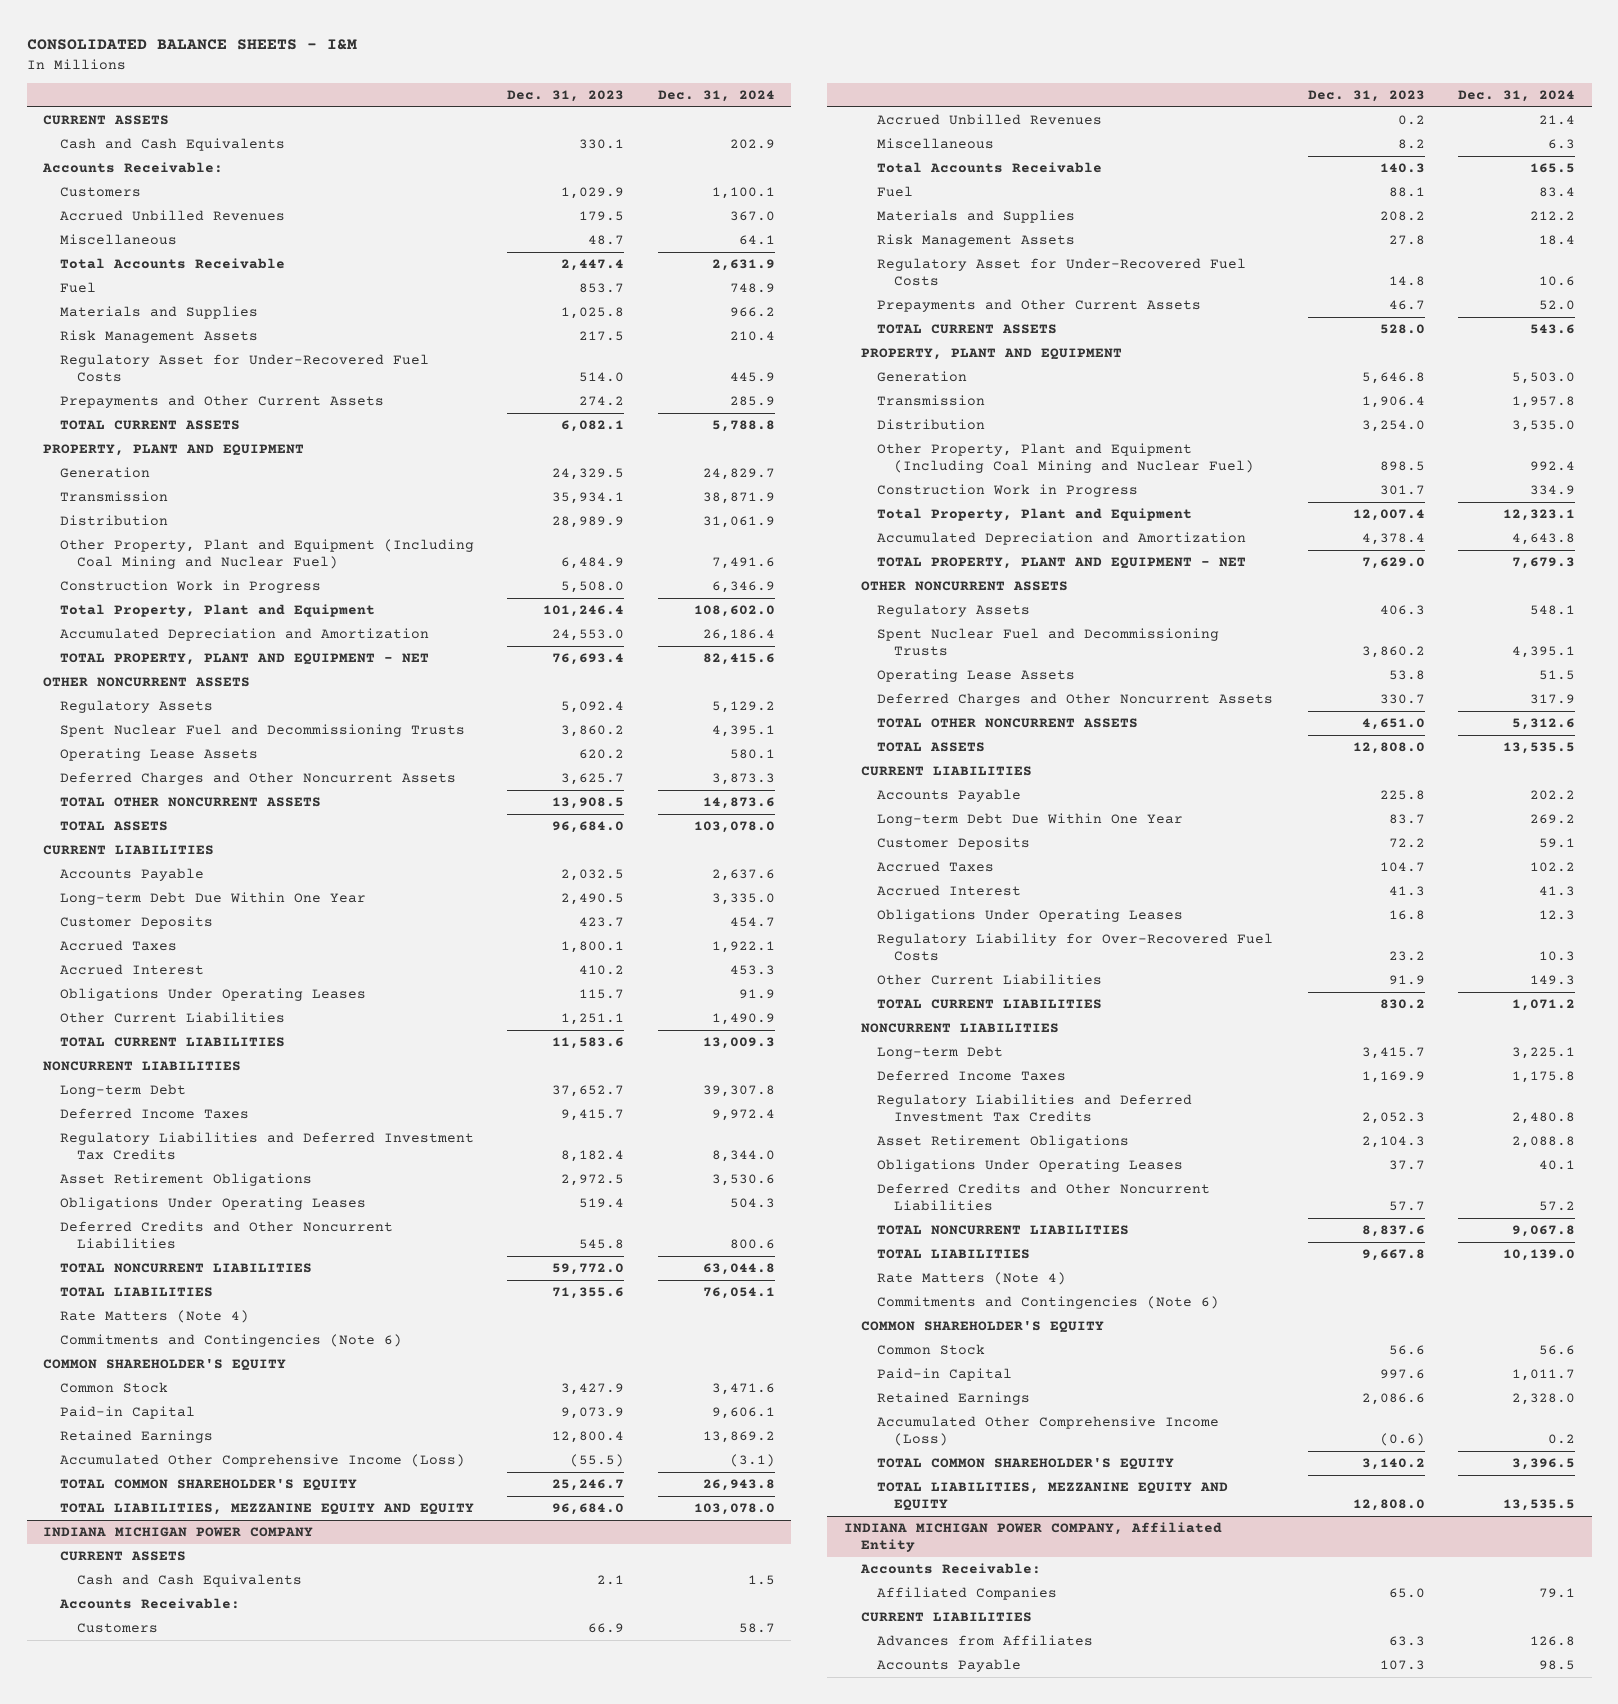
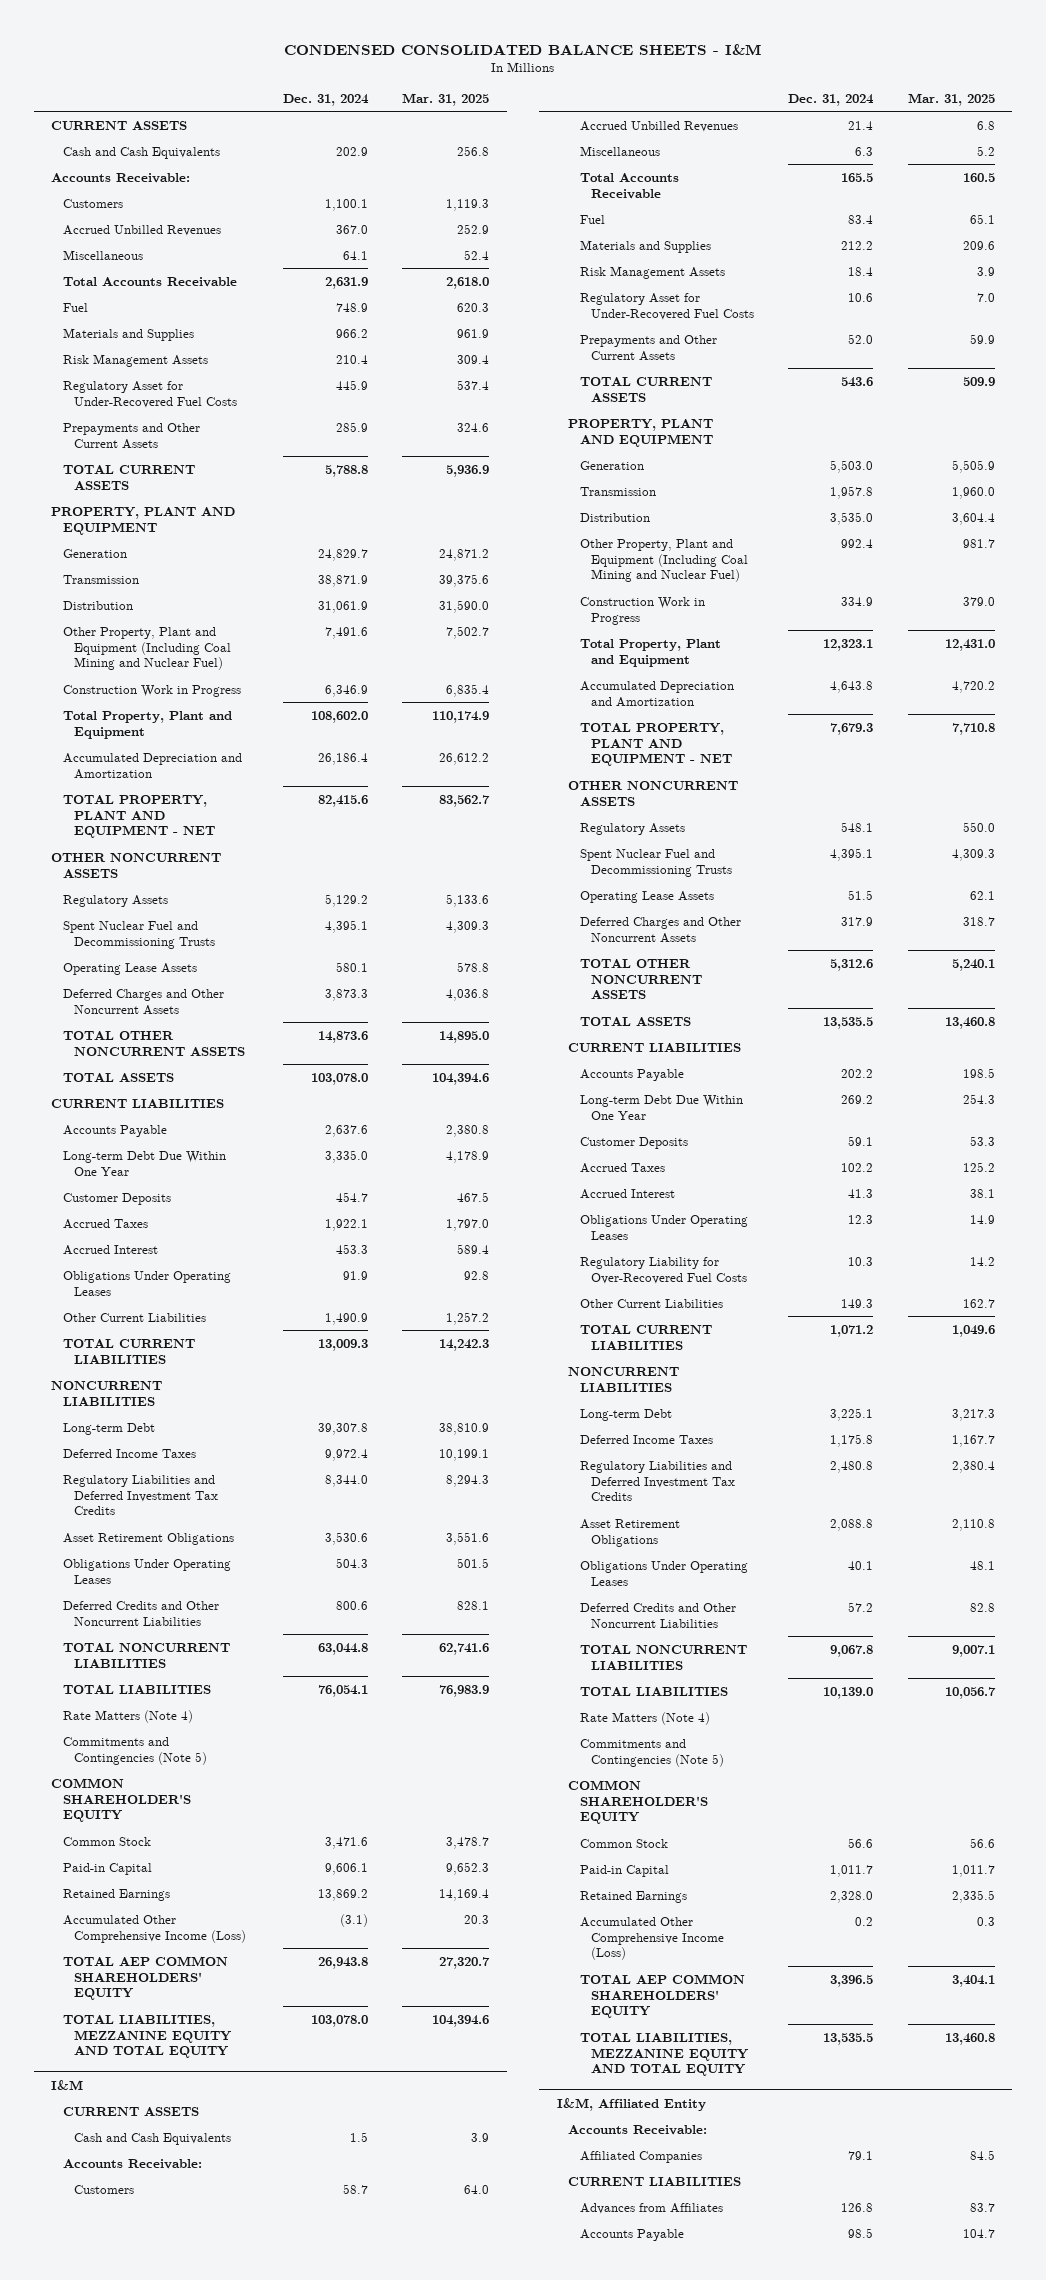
[26,39,357,51] CONSOLIDATED BALANCE SHEETS - I&M -> [284,43,762,55] CONDENSED CONSOLIDATED BALANCE SHEETS - I&M
[507,90,625,103] Dec. 31, 2023 -> none
none -> [402,92,490,106] Mar. 31, 2025
[60,1334,403,1348] Commitments and Contingencies (Note 6) -> [62,1736,208,1765] Commitments and Contingencies (Note 5)
[60,1479,358,1492] TOTAL COMMON SHAREHOLDER'S EQUITY -> [62,1955,228,2001] TOTAL AEP COMMON SHAREHOLDERS' EQUITY
[60,1503,475,1516] TOTAL LIABILITIES, MEZZANINE EQUITY AND EQUITY -> [62,2014,233,2059] TOTAL LIABILITIES, MEZZANINE EQUITY AND TOTAL EQUITY
[43,1527,314,1538] INDIANA MICHIGAN POWER COMPANY -> [51,2079,84,2090] I&M
[877,1296,1220,1310] Commitments and Contingencies (Note 6) -> [579,1738,725,1767] Commitments and Contingencies (Note 5)
[843,1522,1222,1553] INDIANA MICHIGAN POWER COMPANY, Affiliated Entity -> none
[877,1458,1175,1471] TOTAL COMMON SHAREHOLDER'S EQUITY -> [579,1973,745,2019] TOTAL AEP COMMON SHAREHOLDERS' EQUITY
[877,1482,1229,1512] TOTAL LIABILITIES, MEZZANINE EQUITY AND EQUITY -> [579,2032,750,2077] TOTAL LIABILITIES, MEZZANINE EQUITY AND TOTAL EQUITY
none -> [556,2097,706,2111] I&M, Affiliated Entity

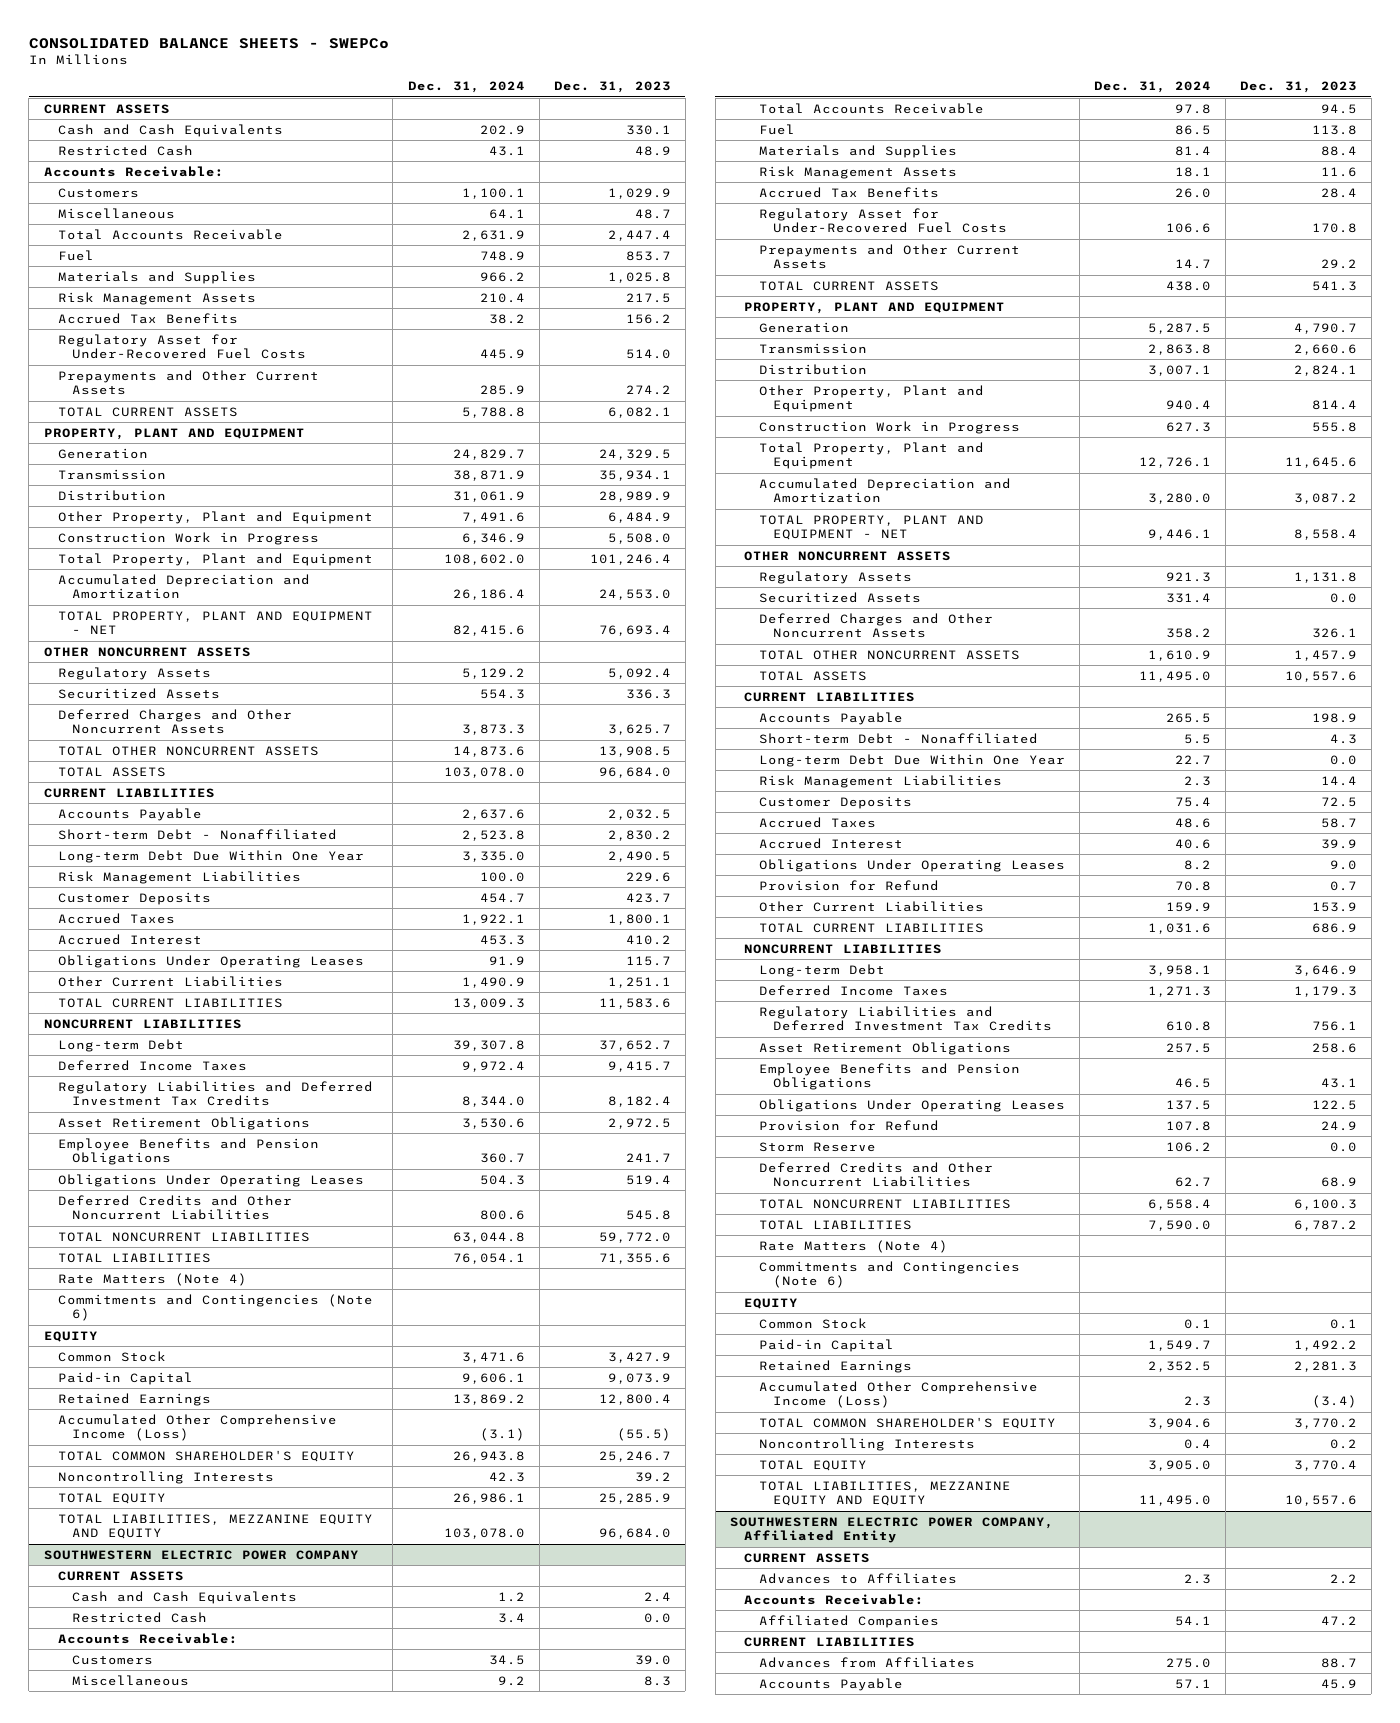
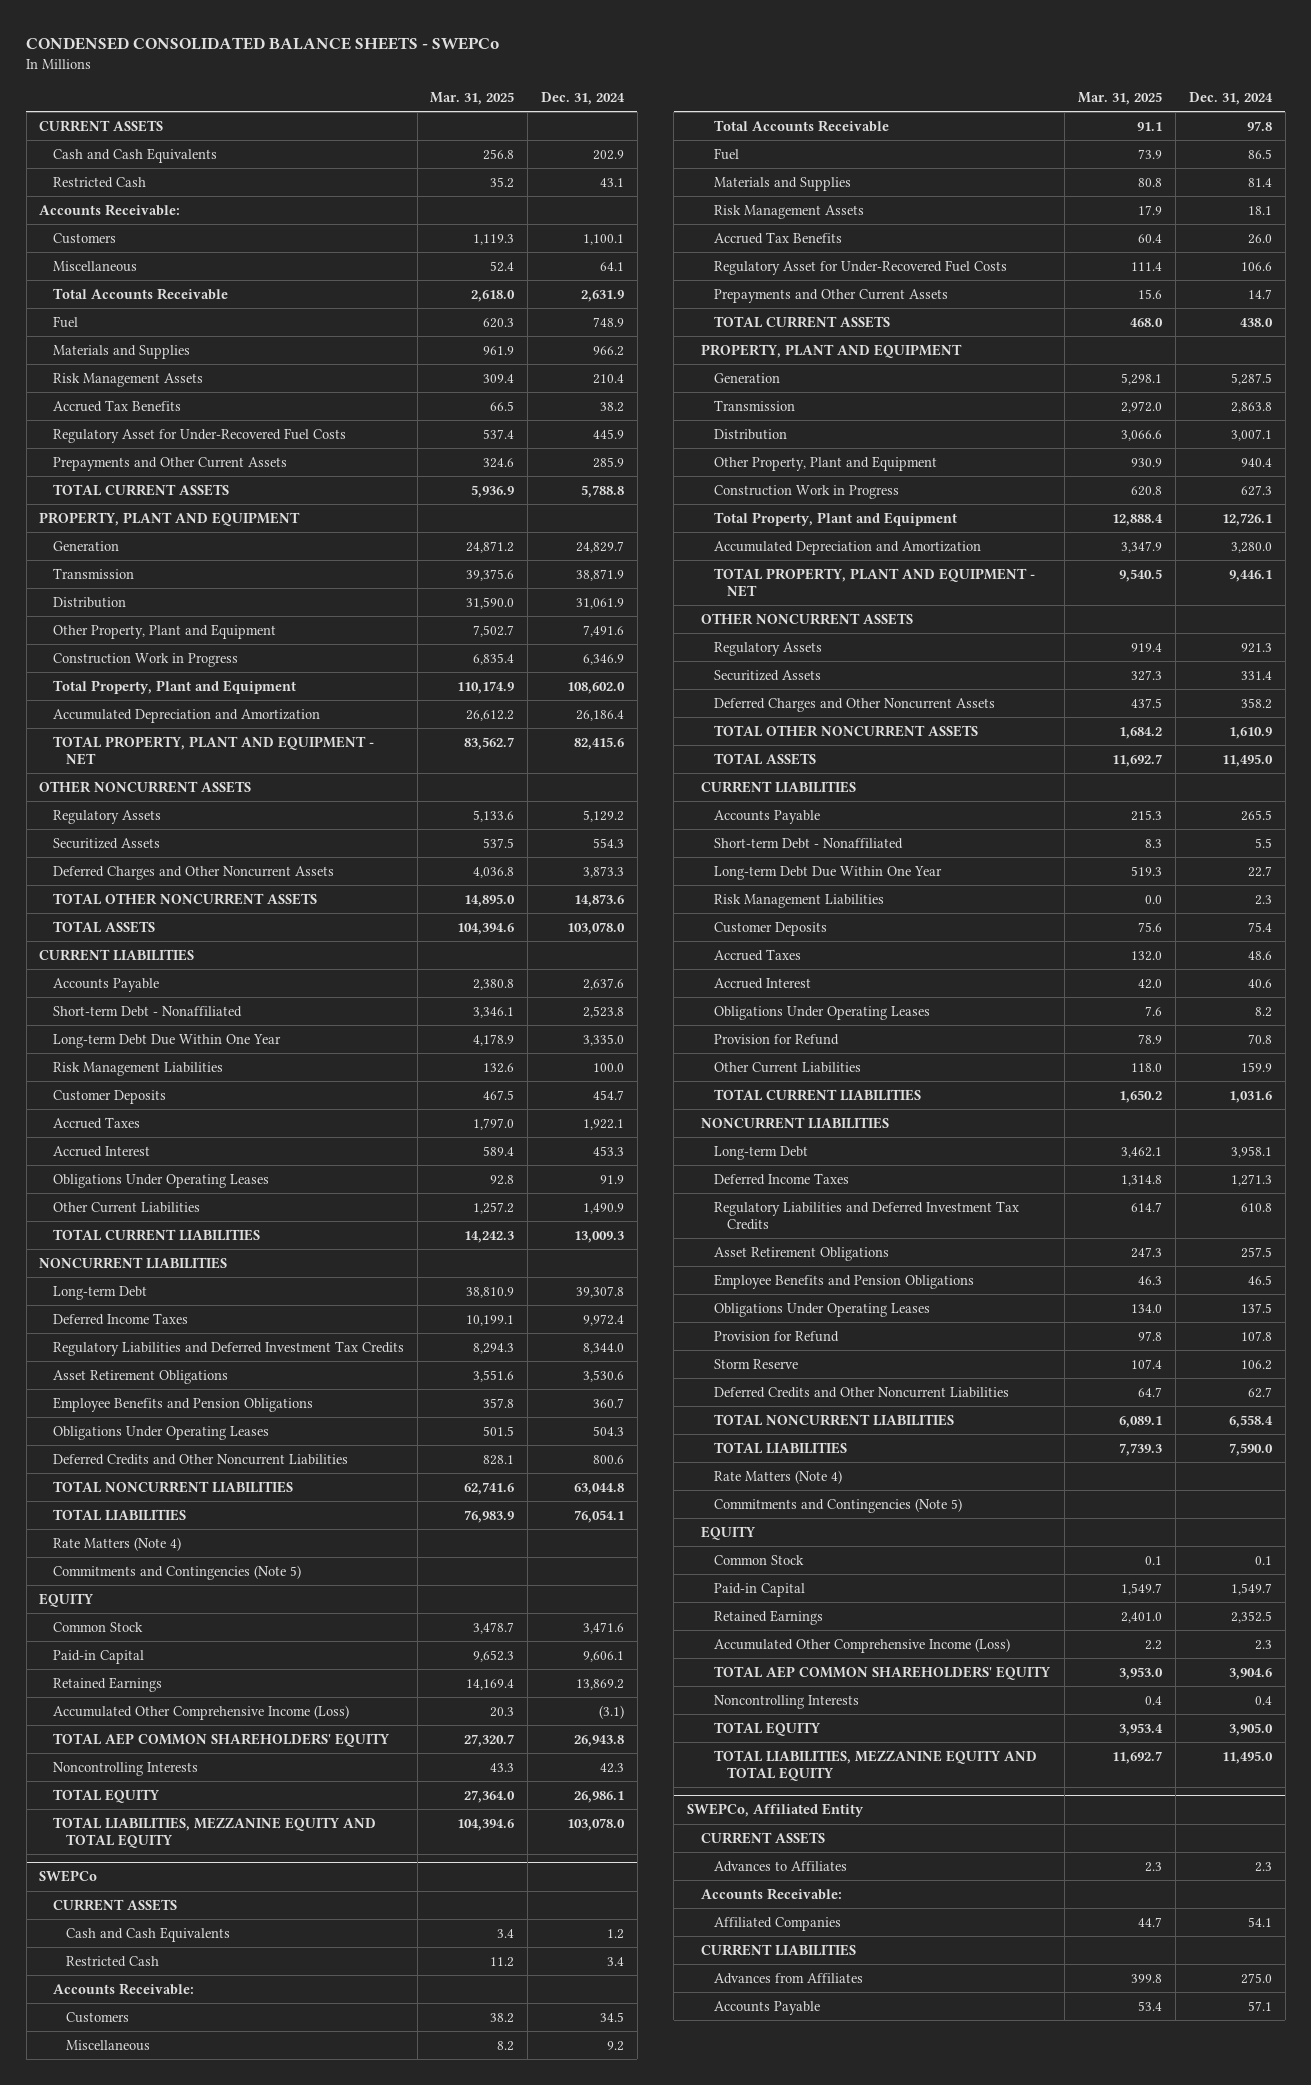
[28,37,389,49] CONSOLIDATED BALANCE SHEETS - SWEPCo -> [26,36,500,50] CONDENSED CONSOLIDATED BALANCE SHEETS - SWEPCo
[553,81,671,94] Dec. 31, 2023 -> none
none -> [430,92,515,106] Mar. 31, 2025
[57,1293,373,1322] Commitments and Contingencies (Note 6) -> [52,1564,301,1580] Commitments and Contingencies (Note 5)
[57,1449,355,1462] TOTAL COMMON SHAREHOLDER'S EQUITY -> [52,1732,390,1747] TOTAL AEP COMMON SHAREHOLDERS' EQUITY
[57,1513,373,1540] TOTAL LIABILITIES, MEZZANINE EQUITY AND EQUITY -> [52,1816,376,1848] TOTAL LIABILITIES, MEZZANINE EQUITY AND TOTAL EQUITY
[43,1549,359,1560] SOUTHWESTERN ELECTRIC POWER COMPANY -> [39,1870,98,1883] SWEPCo
[758,1260,1020,1289] Commitments and Contingencies (Note 6) -> [714,1497,963,1513] Commitments and Contingencies (Note 5)
[758,1416,1056,1429] TOTAL COMMON SHAREHOLDER'S EQUITY -> [714,1665,1052,1680] TOTAL AEP COMMON SHAREHOLDERS' EQUITY
[729,1516,1054,1544] SOUTHWESTERN ELECTRIC POWER COMPANY, Affiliated Entity -> none
[758,1480,1011,1507] TOTAL LIABILITIES, MEZZANINE EQUITY AND EQUITY -> [714,1749,1038,1781] TOTAL LIABILITIES, MEZZANINE EQUITY AND TOTAL EQUITY
none -> [687,1803,865,1818] SWEPCo, Affiliated Entity

